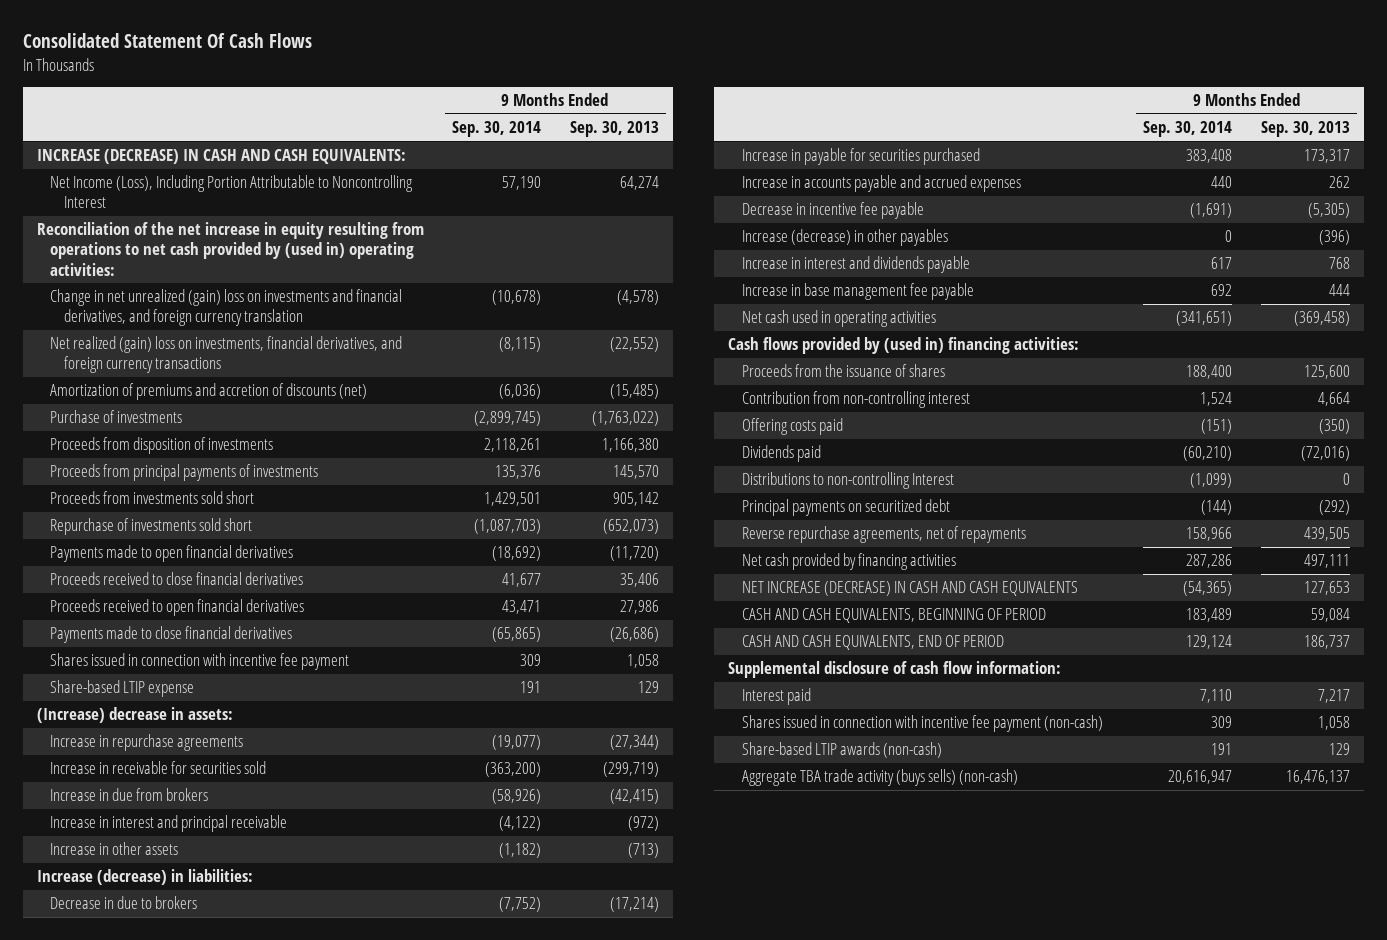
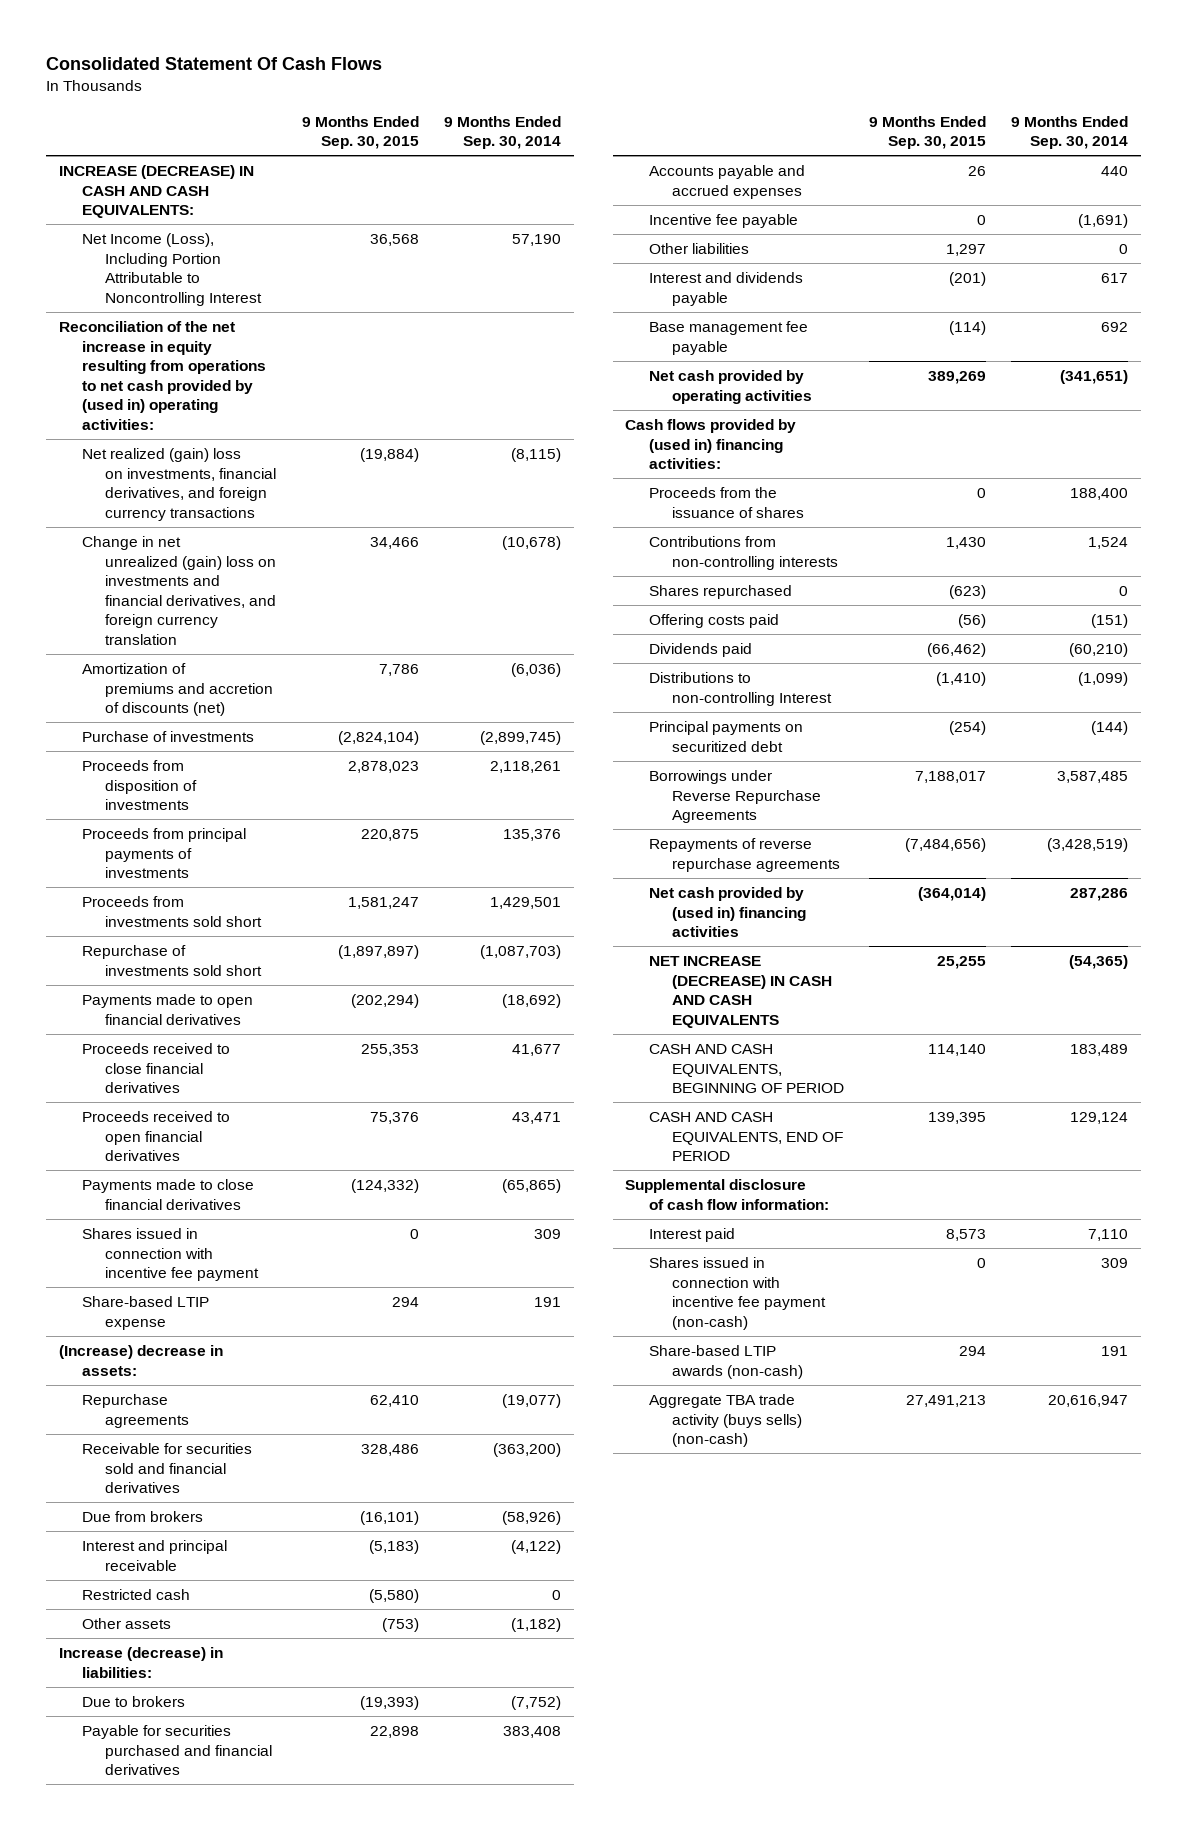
[569,121,659,138] Sep. 30, 2013 -> none
none -> [302,115,420,150] 9 Months Ended Sep. 30, 2015
[50,289,403,327] Change in net unrealized (gain) loss on investments and financial derivatives, and foreign currency translation -> [81,535,277,646] Change in net unrealized (gain) loss on investments and financial derivatives, and foreign currency translation
[50,734,244,752] Increase in repurchase agreements -> [81,1393,190,1428] Repurchase agreements
[50,761,267,775] Increase in receivable for securities sold -> [81,1442,252,1494] Receivable for securities sold and financial derivatives
[50,788,209,802] Increase in due from brokers -> [81,1510,203,1522] Due from brokers
[50,815,288,833] Increase in interest and principal receivable -> [81,1539,227,1571] Interest and principal receivable
none -> [81,1588,190,1600] Restricted cash
[50,842,179,856] Increase in other assets -> [81,1617,171,1629] Other assets
[50,896,198,910] Decrease in due to brokers -> [81,1695,185,1707] Due to brokers
[741,148,980,166] Increase in payable for securities purchased -> [81,1724,273,1776] Payable for securities purchased and financial derivatives
[741,175,1021,193] Increase in accounts payable and accrued expenses -> [648,164,805,199] Accounts payable and accrued expenses
[741,202,924,220] Decrease in incentive fee payable -> [648,213,798,228] Incentive fee payable
[741,229,948,247] Increase (decrease) in other payables -> [648,242,749,254] Other liabilities
[741,256,970,274] Increase in interest and dividends payable -> [648,271,803,306] Interest and dividends payable
[741,283,974,301] Increase in base management fee payable -> [648,320,808,355] Base management fee payable
[741,310,936,328] Net cash used in operating activities -> [648,369,813,404] Net cash provided by operating activities
[741,391,970,409] Contribution from non-controlling interest -> [648,535,839,570] Contributions from non-controlling interests
none -> [648,584,792,599] Shares repurchased
none -> [648,769,822,824] Borrowings under Reverse Repurchase Agreements
[741,526,1026,544] Reverse repurchase agreements, net of repayments -> [648,837,841,872] Repayments of reverse repurchase agreements
[1186,527,1233,542] 158,966 -> [1047,837,1129,852] (3,428,519)
[741,553,956,571] Net cash provided by financing activities -> [648,886,807,938] Net cash provided by (used in) financing activities

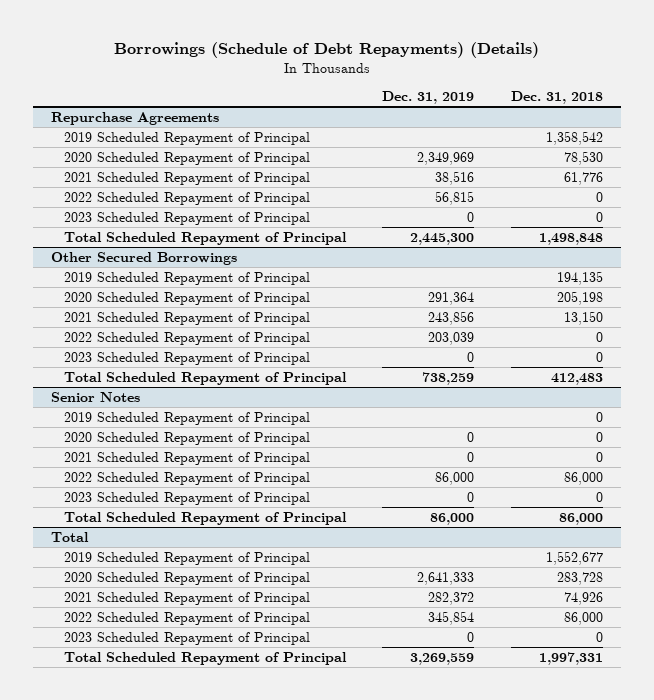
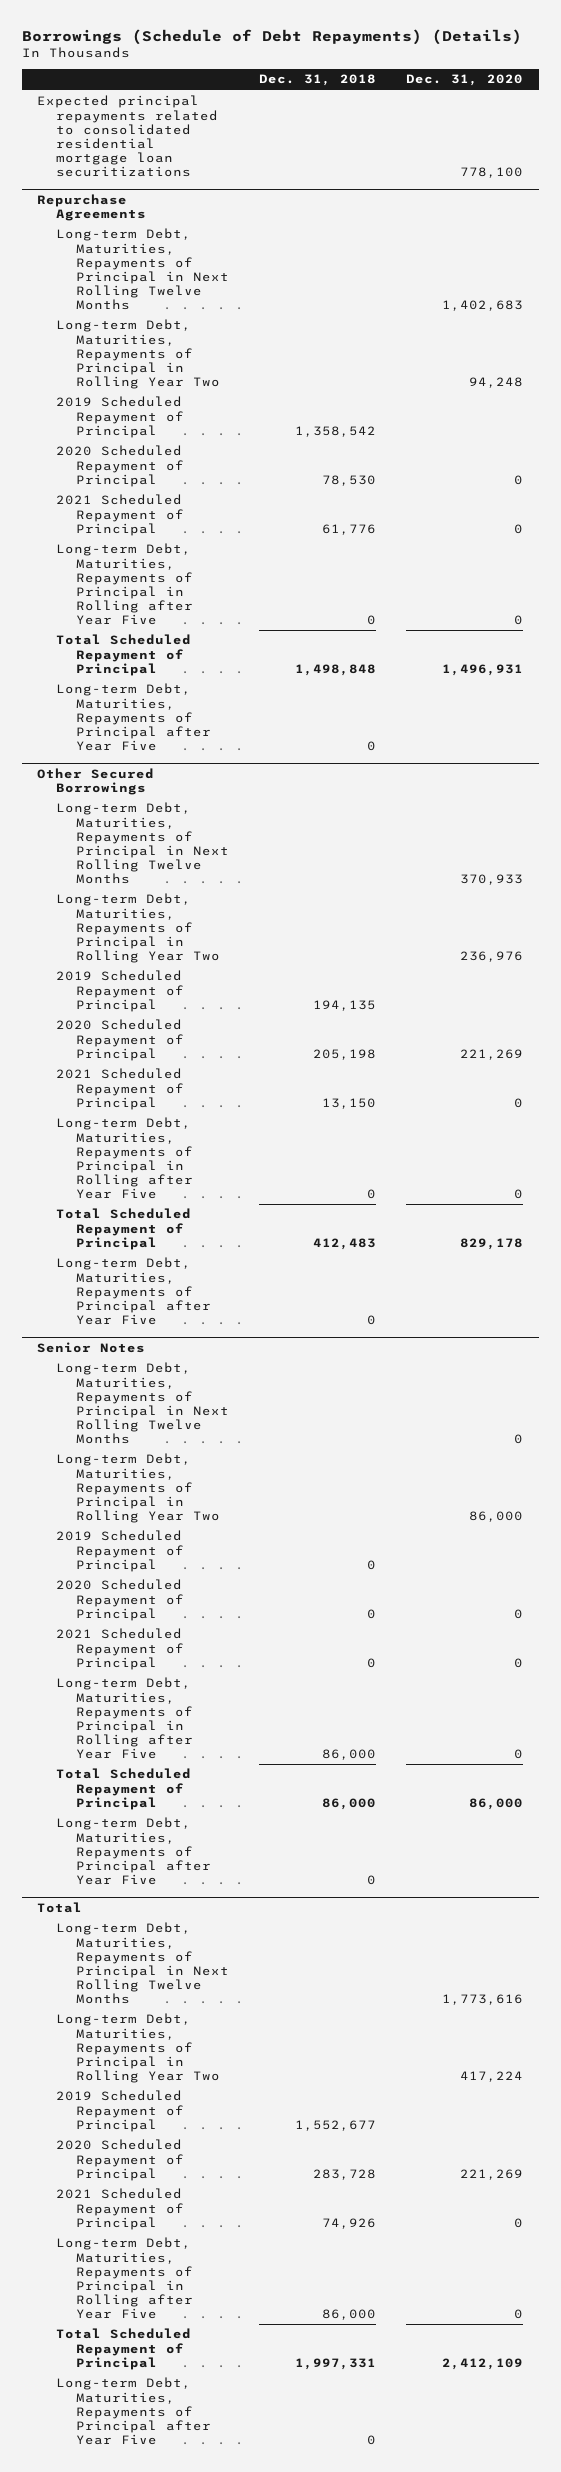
[382,90,475,104] Dec. 31, 2019 -> none
none -> [406,74,524,87] Dec. 31, 2020
none -> [37,95,219,177] Expected principal repayments related to consolidated residential mortgage loan securitizations
none -> [56,228,229,310] Long-term Debt, Maturities, Repayments of Principal in Next Rolling Twelve Months
none -> [56,319,220,389] Long-term Debt, Maturities, Repayments of Principal in Rolling Year Two
[64,211,311,225] 2023 Scheduled Repayment of Principal -> none
[64,191,311,205] 2022 Scheduled Repayment of Principal -> [56,543,193,625] Long-term Debt, Maturities, Repayments of Principal in Rolling after Year Five
none -> [56,683,211,751] Long-term Debt, Maturities, Repayments of Principal after Year Five
none -> [56,802,229,884] Long-term Debt, Maturities, Repayments of Principal in Next Rolling Twelve Months
none -> [56,893,220,963] Long-term Debt, Maturities, Repayments of Principal in Rolling Year Two
[64,351,311,365] 2023 Scheduled Repayment of Principal -> none
[64,331,311,345] 2022 Scheduled Repayment of Principal -> [56,1117,193,1199] Long-term Debt, Maturities, Repayments of Principal in Rolling after Year Five
none -> [56,1257,211,1325] Long-term Debt, Maturities, Repayments of Principal after Year Five
none -> [56,1362,229,1444] Long-term Debt, Maturities, Repayments of Principal in Next Rolling Twelve Months
none -> [56,1453,220,1523] Long-term Debt, Maturities, Repayments of Principal in Rolling Year Two
[64,491,311,505] 2023 Scheduled Repayment of Principal -> none
[64,471,311,485] 2022 Scheduled Repayment of Principal -> [56,1677,193,1759] Long-term Debt, Maturities, Repayments of Principal in Rolling after Year Five
none -> [56,1817,211,1885] Long-term Debt, Maturities, Repayments of Principal after Year Five
none -> [56,1922,229,2004] Long-term Debt, Maturities, Repayments of Principal in Next Rolling Twelve Months
none -> [56,2013,220,2083] Long-term Debt, Maturities, Repayments of Principal in Rolling Year Two
[64,631,311,645] 2023 Scheduled Repayment of Principal -> none
[64,611,311,625] 2022 Scheduled Repayment of Principal -> [56,2237,193,2319] Long-term Debt, Maturities, Repayments of Principal in Rolling after Year Five
none -> [56,2377,211,2445] Long-term Debt, Maturities, Repayments of Principal after Year Five

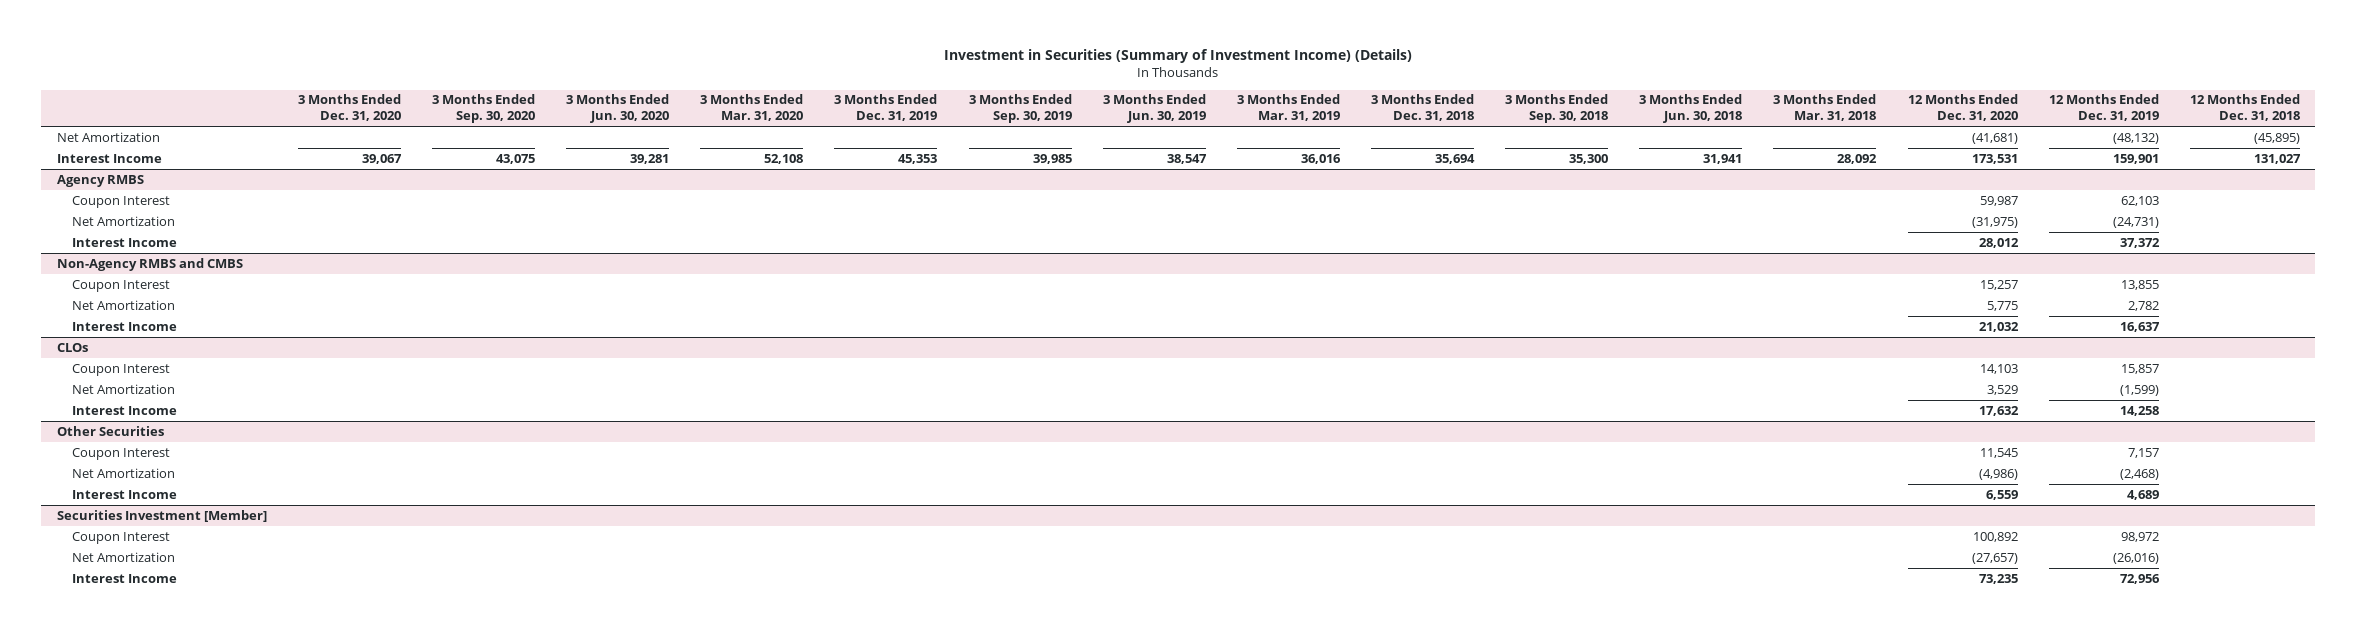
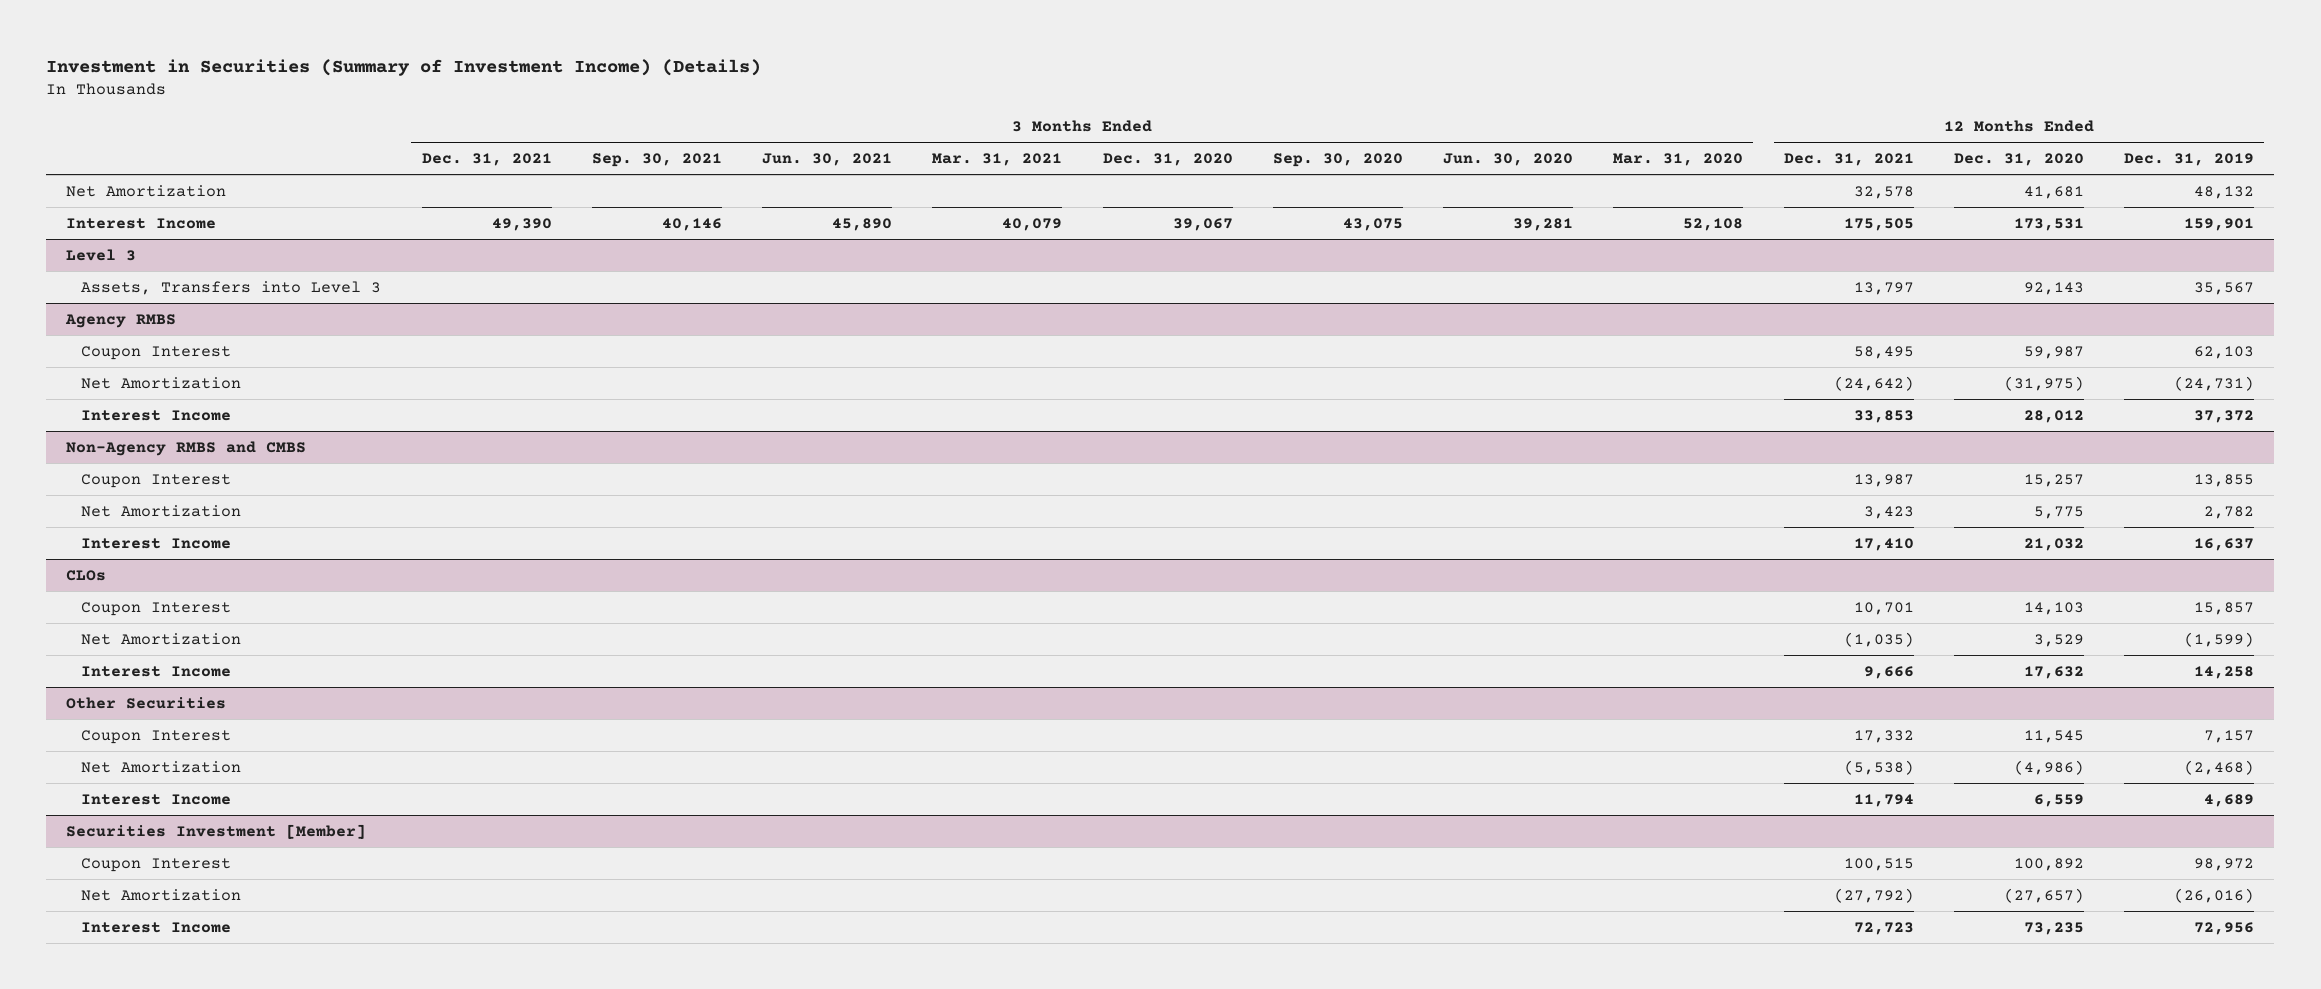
[834,94,938,122] 3 Months Ended Dec. 31, 2019 -> none
[968,94,1072,124] 3 Months Ended Sep. 30, 2019 -> none
[1102,94,1206,124] 3 Months Ended Jun. 30, 2019 -> none
[1236,94,1340,122] 3 Months Ended Mar. 31, 2019 -> none
[1370,94,1474,122] 3 Months Ended Dec. 31, 2018 -> none
[1505,94,1609,124] 3 Months Ended Sep. 30, 2018 -> none
[1639,94,1743,124] 3 Months Ended Jun. 30, 2018 -> none
[1773,94,1877,122] 3 Months Ended Mar. 31, 2018 -> none
[2189,94,2300,122] 12 Months Ended Dec. 31, 2018 -> none
none -> [421,153,552,167] Dec. 31, 2021
none -> [591,153,722,168] Sep. 30, 2021
none -> [762,153,893,167] Jun. 30, 2021
none -> [932,153,1063,167] Mar. 31, 2021
none -> [1783,153,1914,167] Dec. 31, 2021
[1971,132,2018,144] (41,681) -> [2023,185,2084,199] 41,681
[2112,132,2159,144] (48,132) -> [2194,185,2255,199] 48,132
none -> [66,248,137,261] Level 3
none -> [81,280,382,295] Assets, Transfers into Level 3

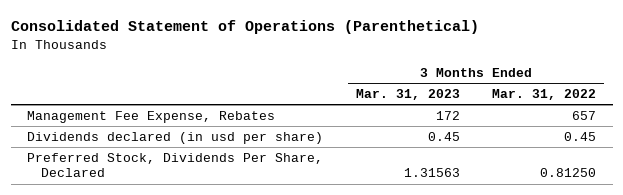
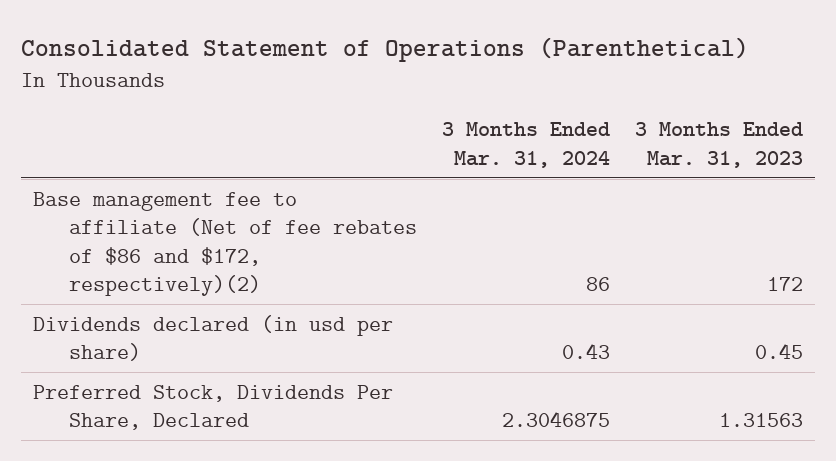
[492,89,597,101] Mar. 31, 2022 -> none
none -> [441,122,610,168] 3 Months Ended Mar. 31, 2024
[27,110,276,123] Management Fee Expense, Rebates -> [33,192,417,296] Base management fee to affiliate (Net of fee rebates of $86 and $172, respectively)(2)

